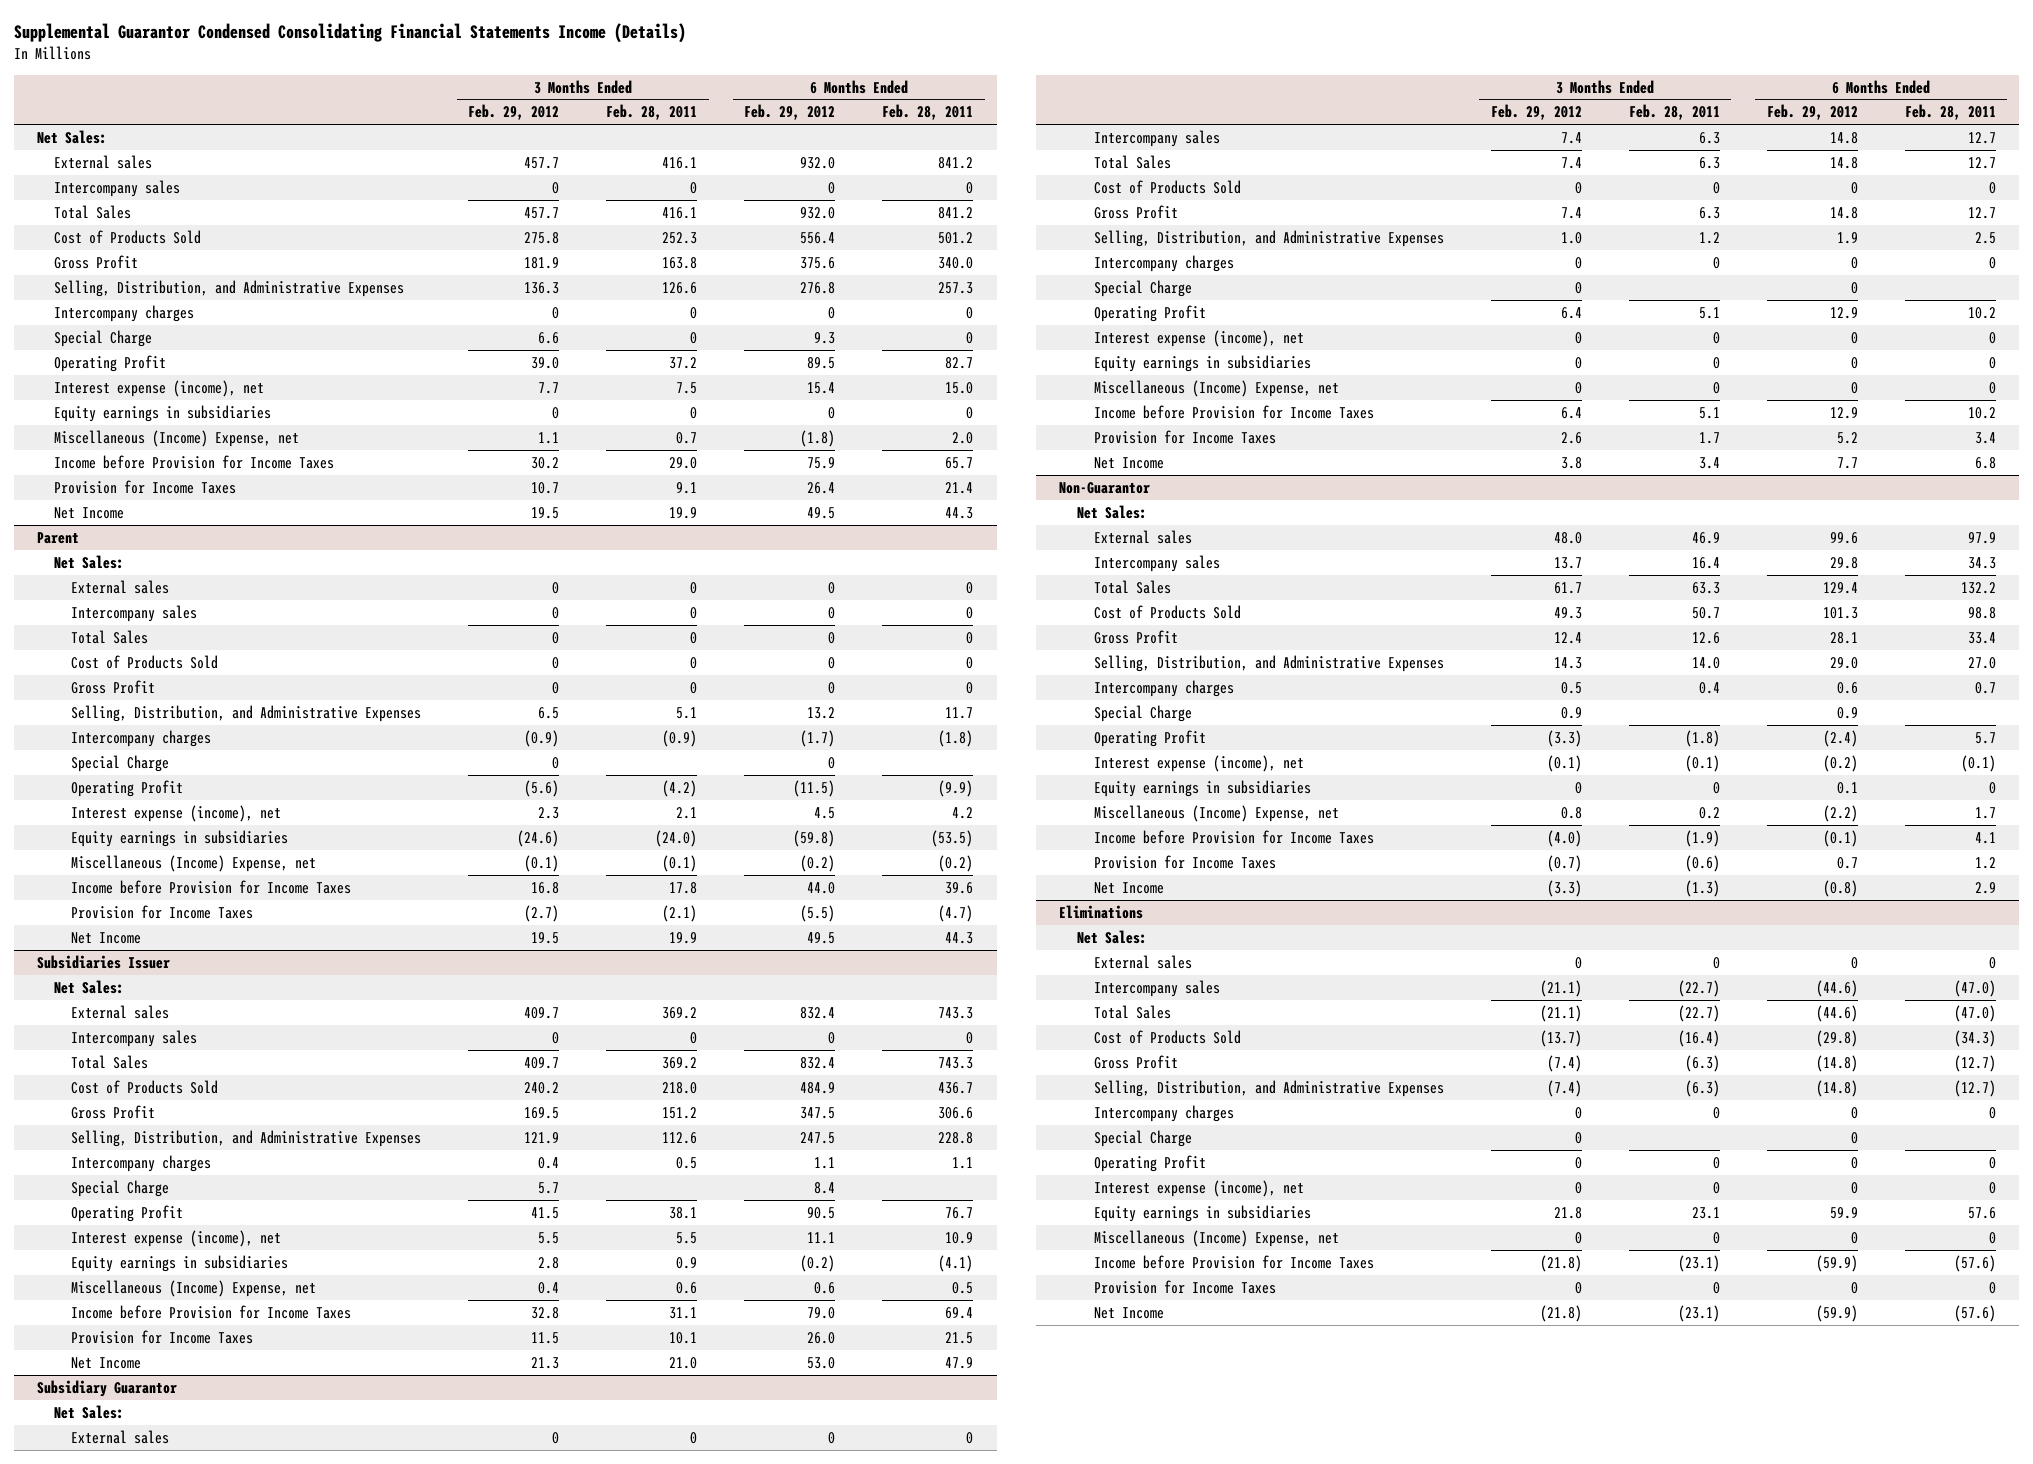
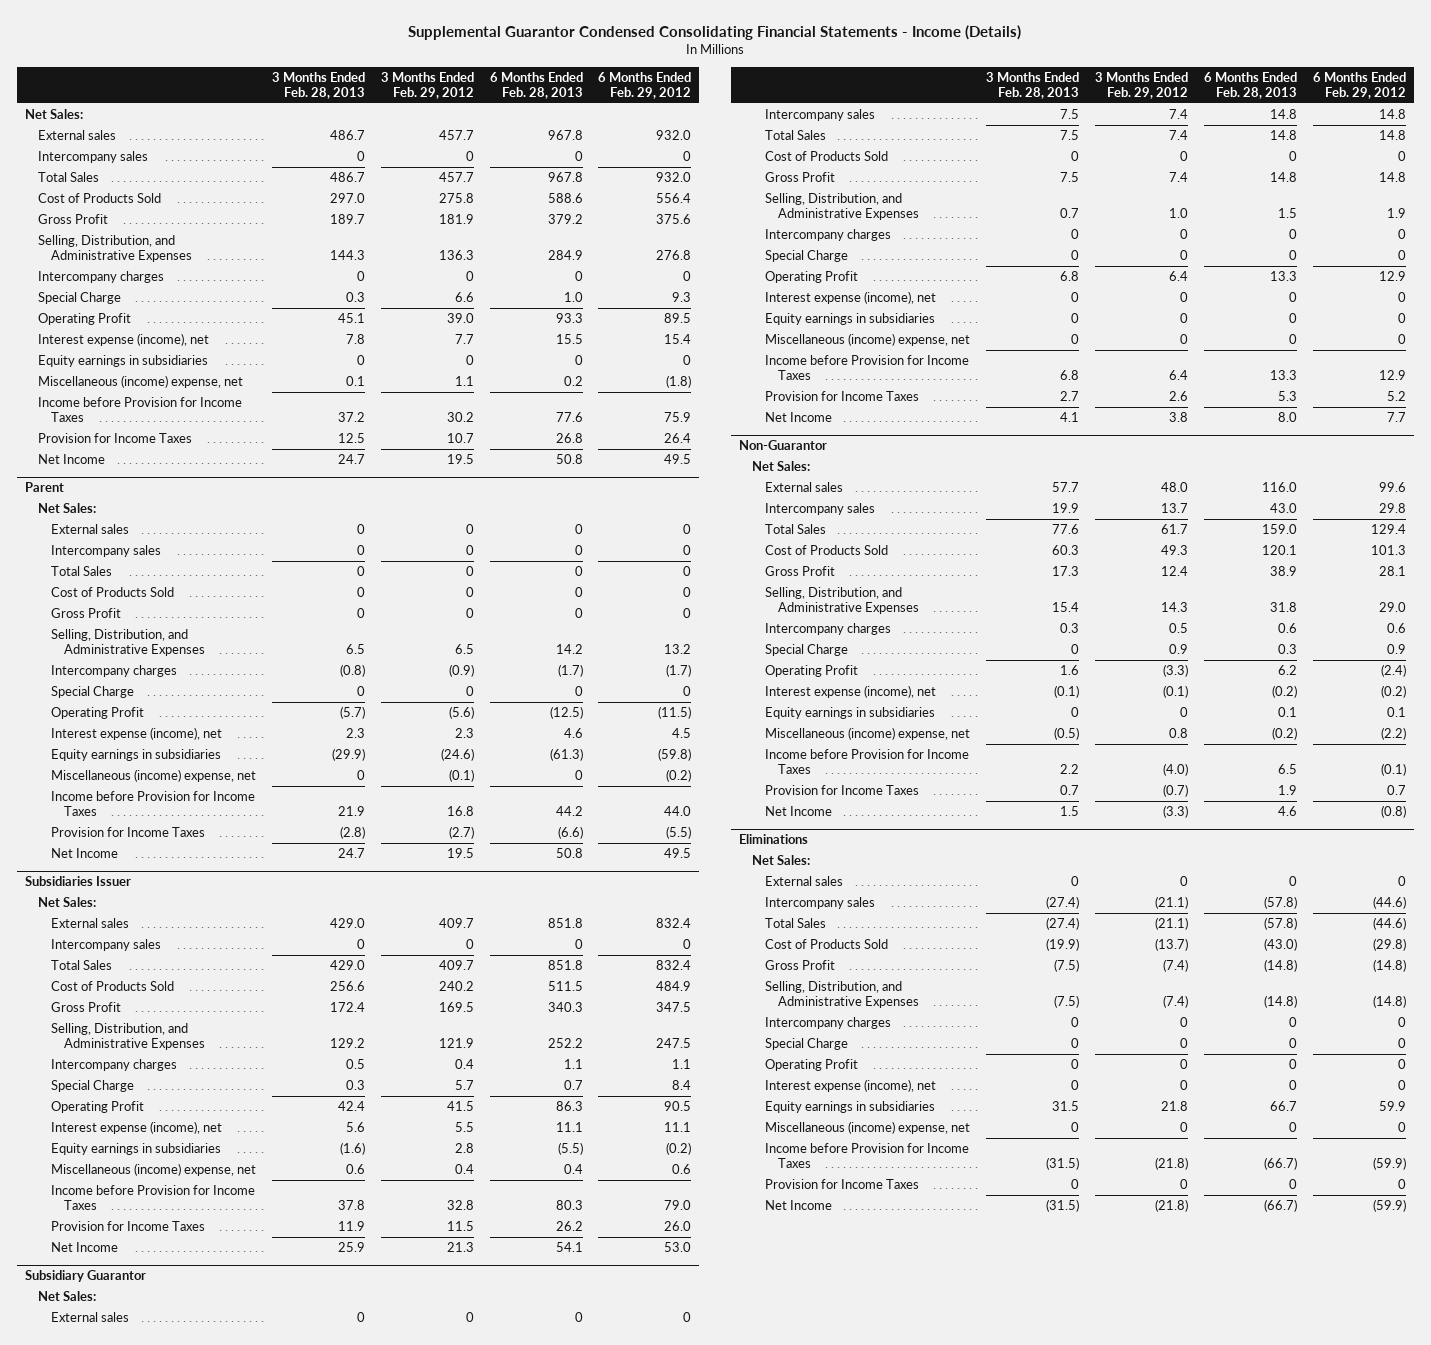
[13,23,686,44] Supplemental Guarantor Condensed Consolidating Financial Statements Income (Details) -> [408,25,1022,41] Supplemental Guarantor Condensed Consolidating Financial Statements - Income (Details)
[606,104,698,121] Feb. 28, 2011 -> none
[882,104,974,121] Feb. 28, 2011 -> none
none -> [271,72,365,100] 3 Months Ended Feb. 28, 2013
none -> [489,72,583,100] 6 Months Ended Feb. 28, 2013
[54,429,300,447] Miscellaneous (Income) Expense, net -> [37,375,243,389] Miscellaneous (income) expense, net
[71,854,317,872] Miscellaneous (Income) Expense, net -> [50,769,256,783] Miscellaneous (income) expense, net
[71,1279,317,1297] Miscellaneous (Income) Expense, net -> [50,1163,256,1177] Miscellaneous (income) expense, net
[1093,379,1339,397] Miscellaneous (Income) Expense, net -> [765,333,971,347] Miscellaneous (income) expense, net
[1093,804,1339,822] Miscellaneous (Income) Expense, net -> [765,727,971,741] Miscellaneous (income) expense, net
[1093,1229,1339,1247] Miscellaneous (Income) Expense, net -> [765,1121,971,1135] Miscellaneous (income) expense, net

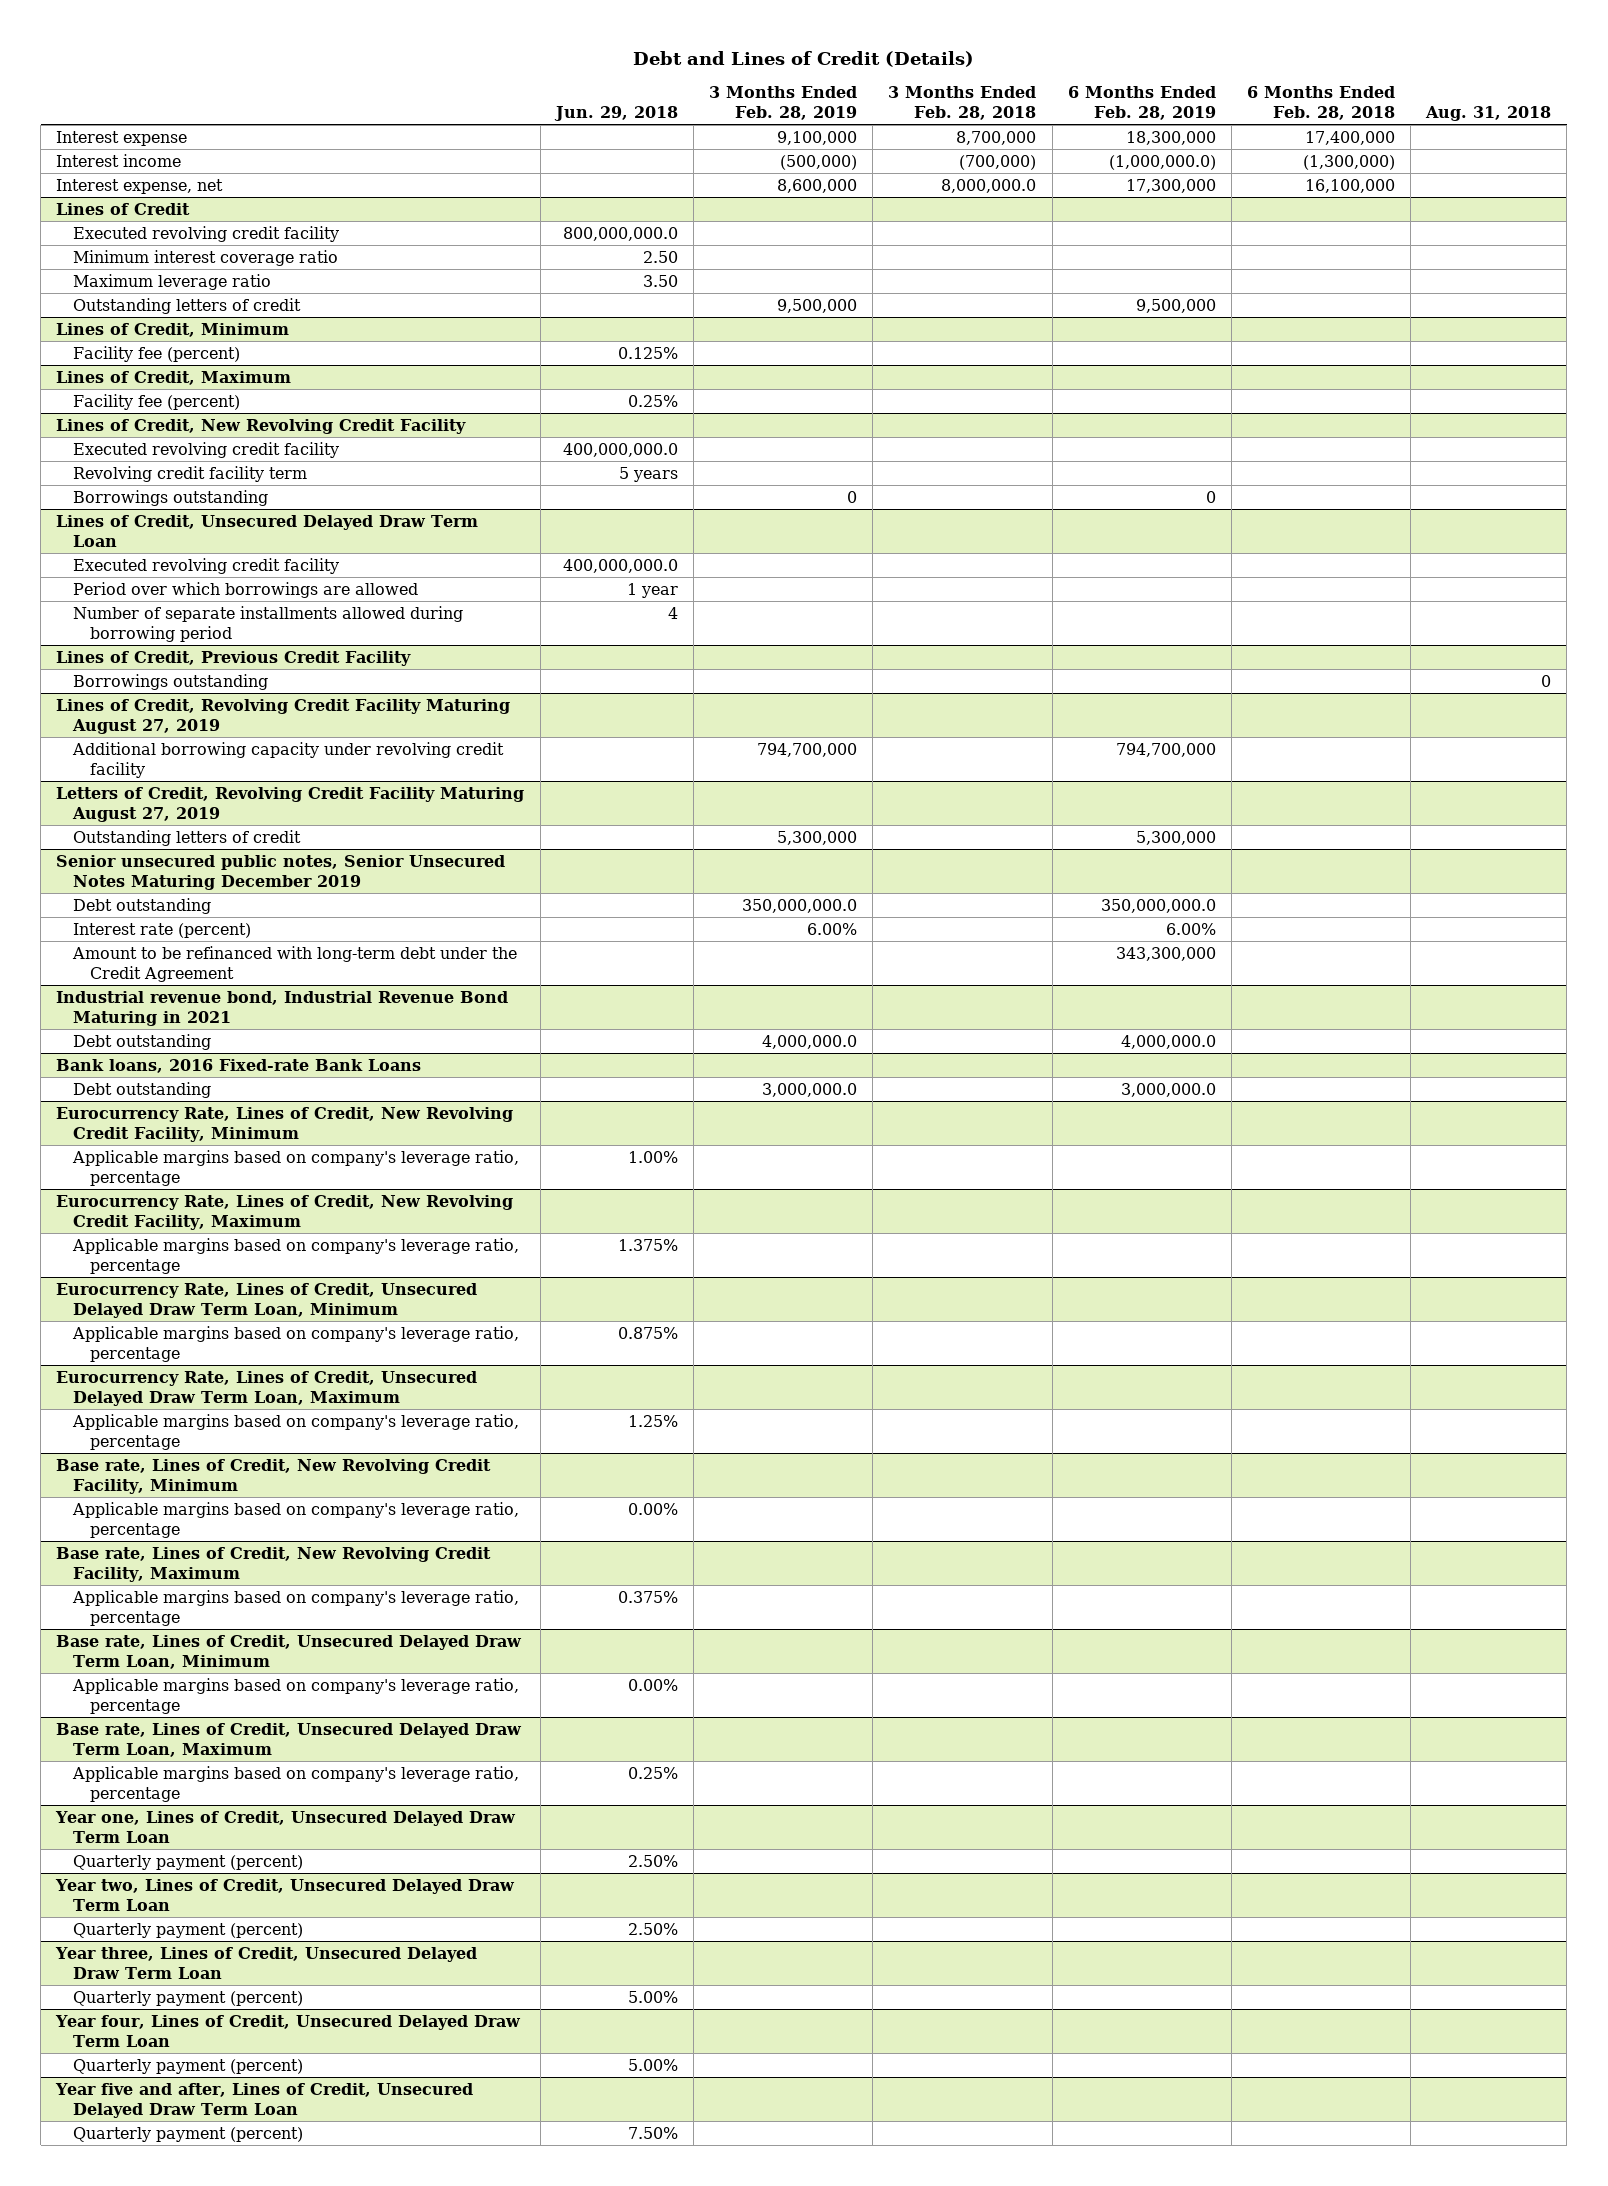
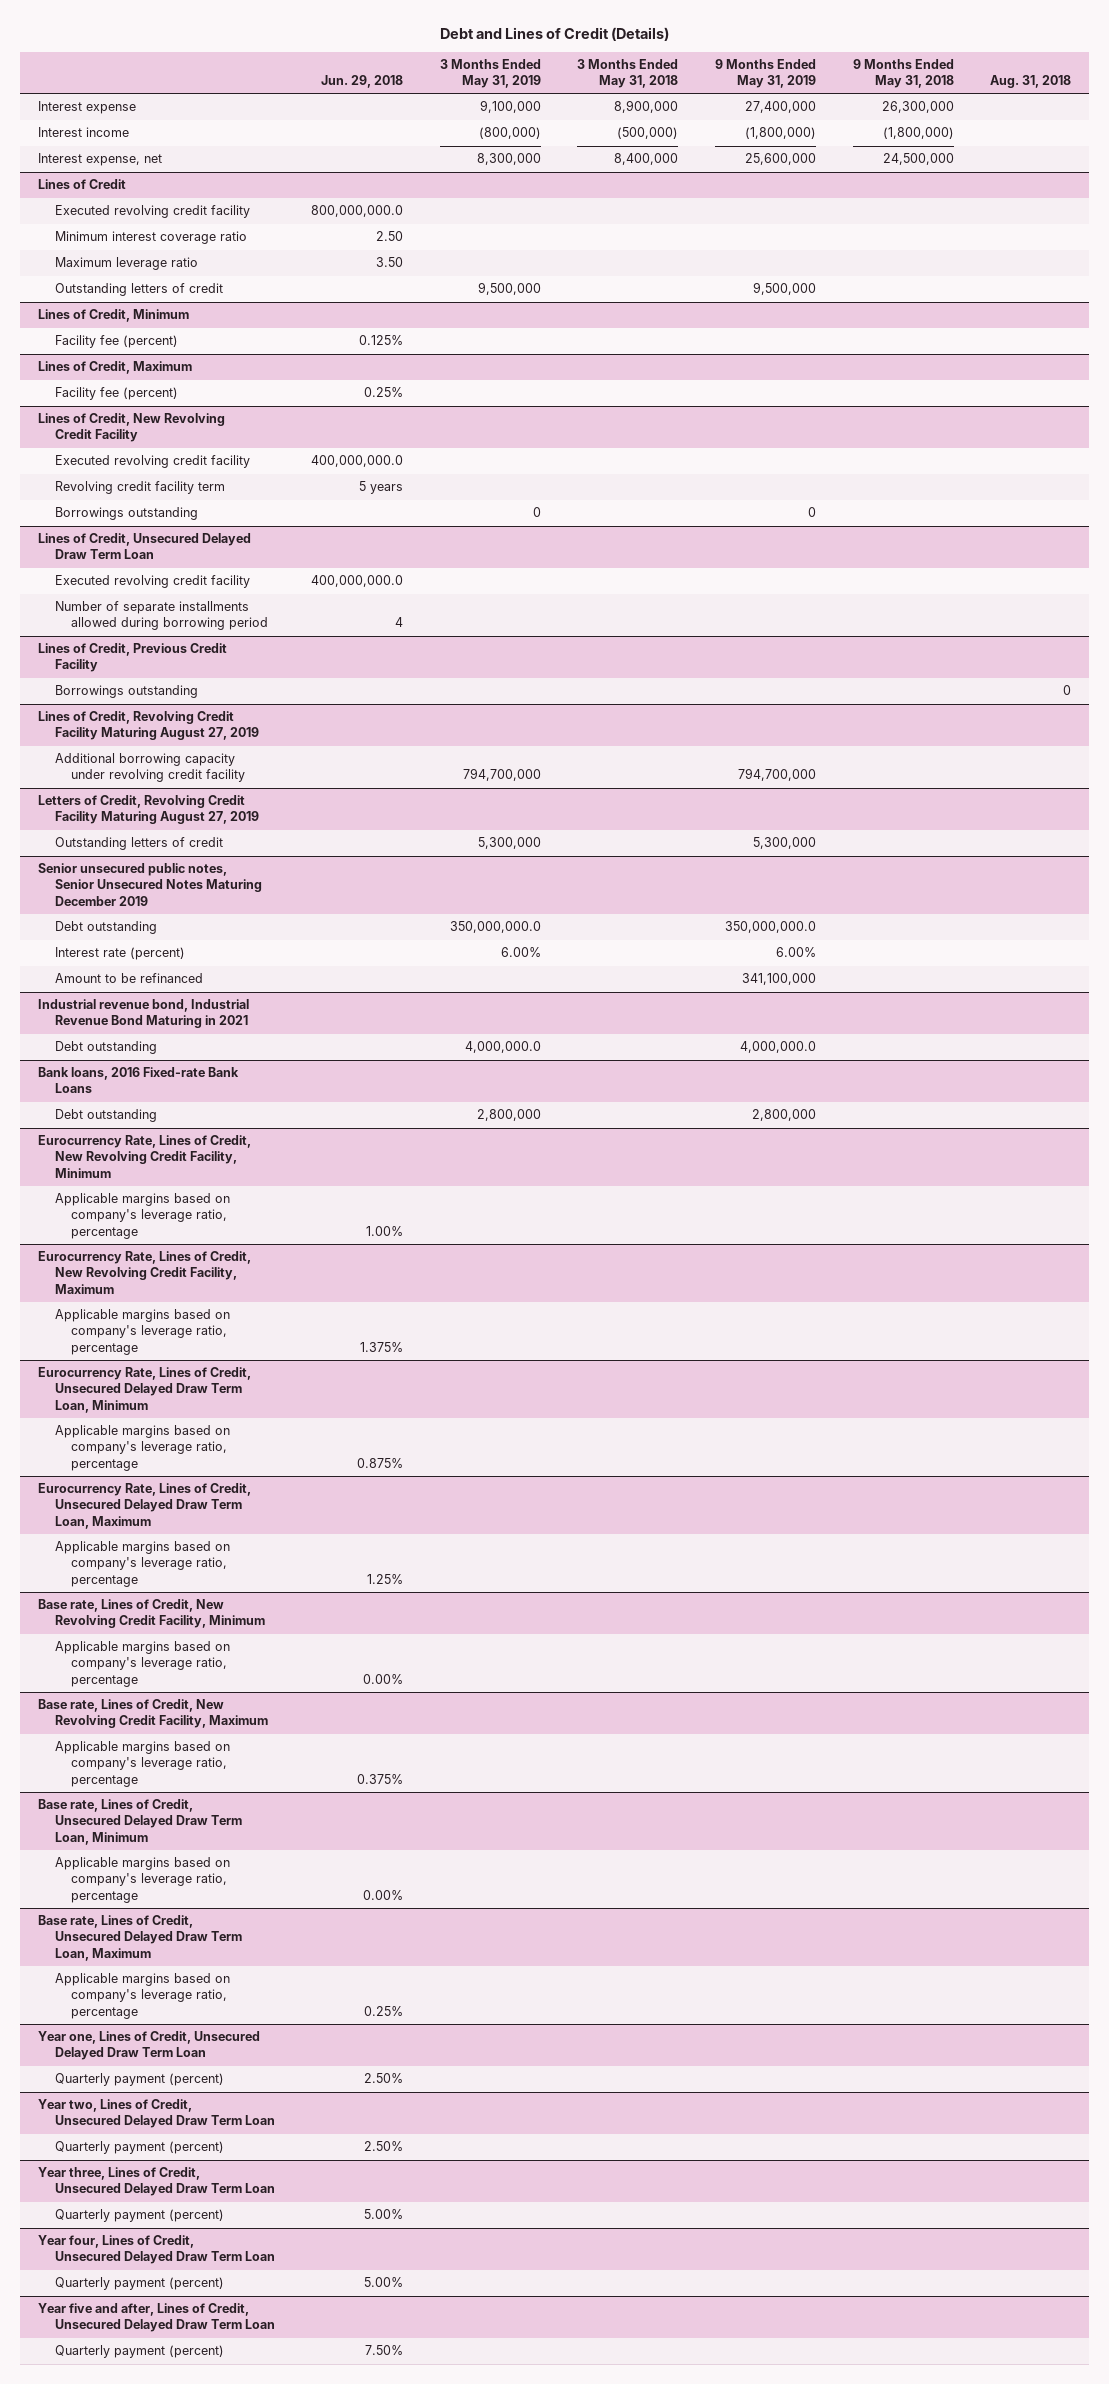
[709,85,858,120] 3 Months Ended Feb. 28, 2019 -> none
[888,85,1037,120] 3 Months Ended Feb. 28, 2018 -> none
[1067,85,1216,120] 6 Months Ended Feb. 28, 2019 -> none
[1246,85,1395,120] 6 Months Ended Feb. 28, 2018 -> none
none -> [439,58,541,89] 3 Months Ended May 31, 2019
none -> [577,58,679,89] 3 Months Ended May 31, 2018
none -> [714,58,816,89] 9 Months Ended May 31, 2019
none -> [852,58,954,89] 9 Months Ended May 31, 2018
[73,581,419,598] Period over which borrowings are allowed -> none
[72,945,518,982] Amount to be refinanced with long-term debt under the Credit Agreement -> [54,973,203,984] Amount to be refinanced

